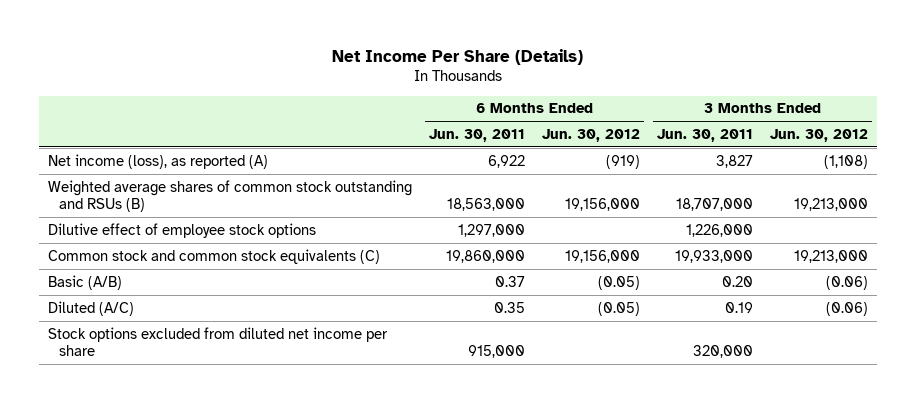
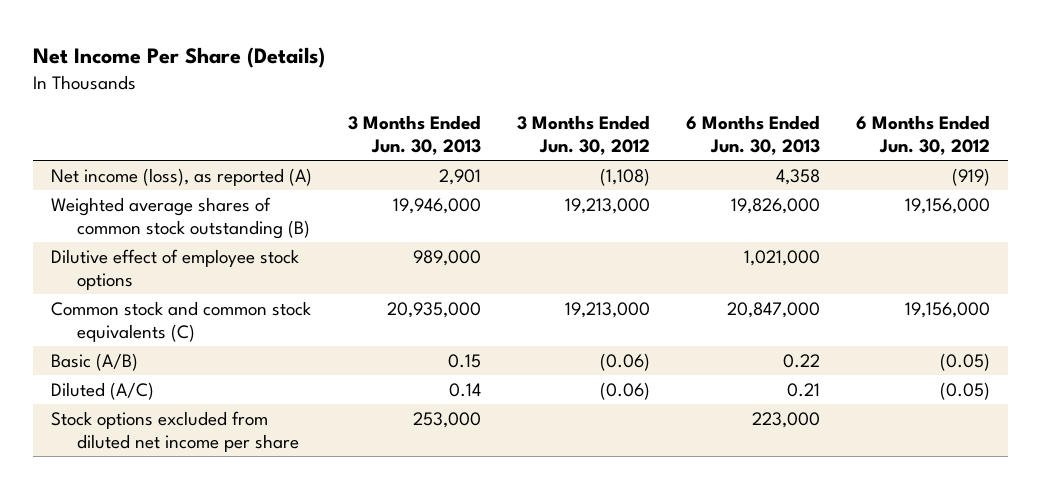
[429,129,526,143] Jun. 30, 2011 -> none
[657,129,754,143] Jun. 30, 2011 -> none
none -> [348,115,482,156] 3 Months Ended Jun. 30, 2013
none -> [686,115,821,156] 6 Months Ended Jun. 30, 2013
[47,179,412,213] Weighted average shares of common stock outstanding and RSUs (B) -> [51,196,310,239] Weighted average shares of common stock outstanding (B)

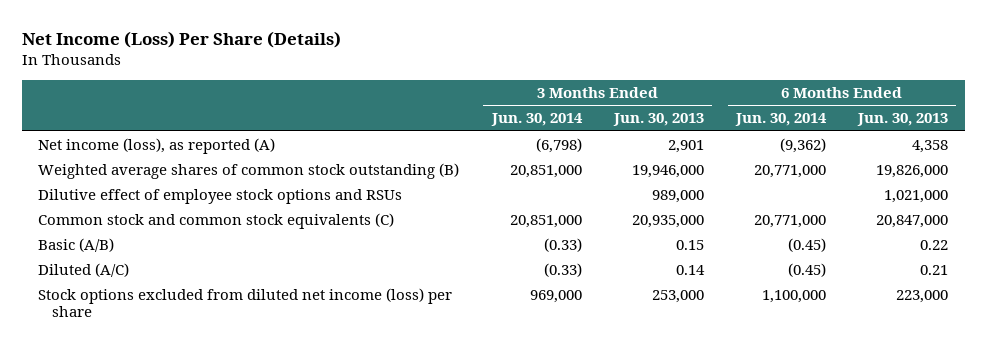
[33,47,326,69] Net Income Per Share (Details) -> [22,31,342,49] Net Income (Loss) Per Share (Details)
[517,115,651,156] 3 Months Ended Jun. 30, 2012 -> none
[856,115,991,156] 6 Months Ended Jun. 30, 2012 -> none
none -> [490,113,583,127] Jun. 30, 2014
none -> [735,113,828,127] Jun. 30, 2014
[51,248,300,290] Dilutive effect of employee stock options -> [38,189,403,205] Dilutive effect of employee stock options and RSUs
[51,410,299,452] Stock options excluded from diluted net income per share -> [38,288,453,318] Stock options excluded from diluted net income (loss) per share

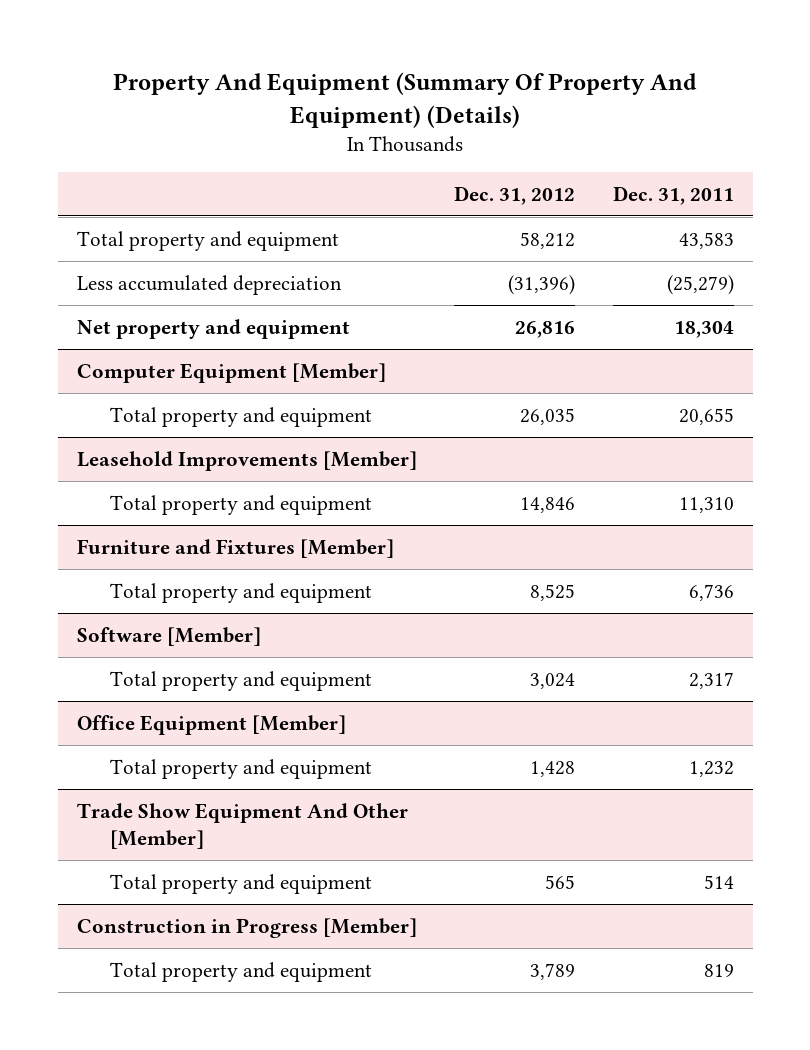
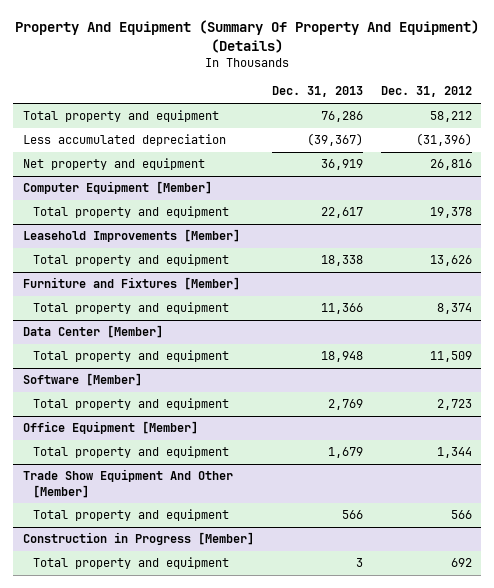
[612,185,734,205] Dec. 31, 2011 -> none
none -> [271,86,363,98] Dec. 31, 2013
[520,407,576,425] 26,035 -> [429,207,472,219] 19,378
[520,496,576,513] 14,846 -> [429,255,472,267] 13,626
[530,583,576,601] 8,525 -> [436,303,472,315] 8,374
none -> [22,325,163,339] Data Center [Member]
none -> [32,350,229,363] Total property and equipment
[530,672,576,689] 3,024 -> [436,399,472,411] 2,723
[530,760,576,777] 1,428 -> [436,447,472,459] 1,344
[545,874,576,889] 565 -> [450,510,472,520] 566
[530,962,576,980] 3,789 -> [450,558,472,568] 692

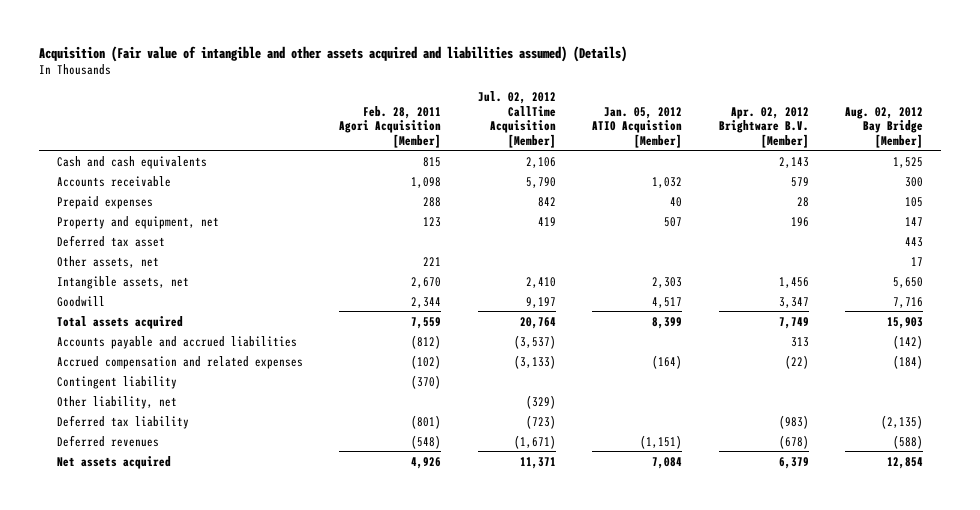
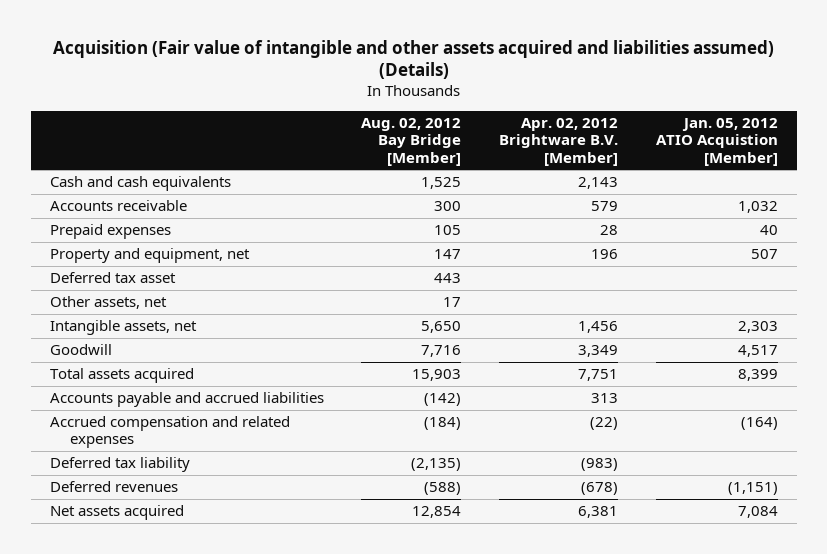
[339,105,442,148] Feb. 28, 2011 Agori Acquisition [Member] -> none
[477,91,556,148] Jul. 02, 2012 CallTime Acquisition [Member] -> none
[778,296,809,308] 3,347 -> [578,345,619,358] 3,349
[778,316,809,329] 7,749 -> [578,369,619,382] 7,751
[56,375,177,389] Contingent liability -> none
[56,395,177,409] Other liability, net -> none
[778,456,809,469] 6,379 -> [578,506,619,519] 6,381

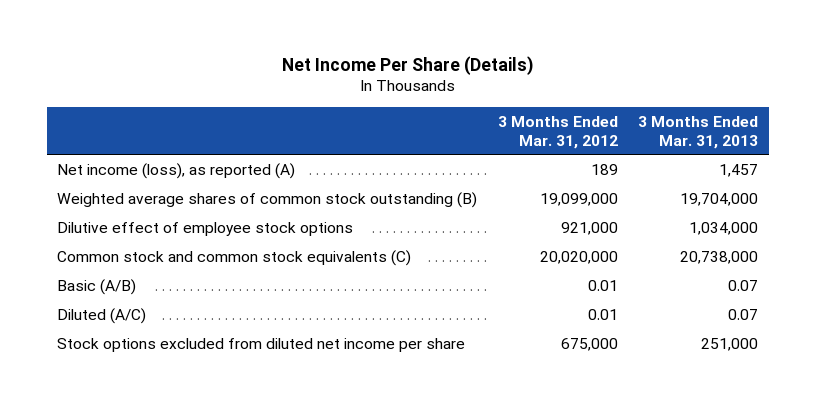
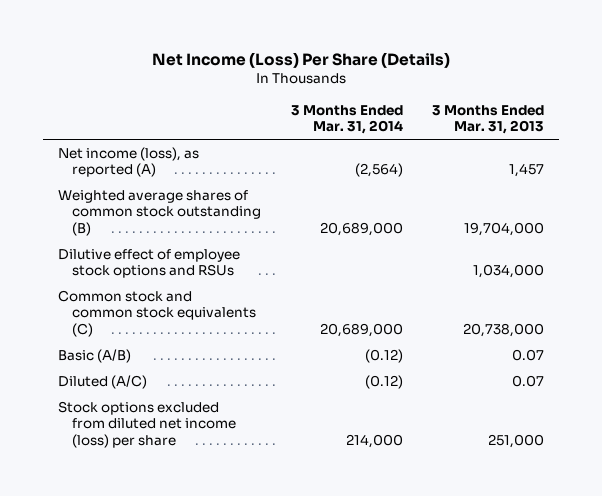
[281,55,534,75] Net Income Per Share (Details) -> [152,51,451,68] Net Income (Loss) Per Share (Details)
[497,115,618,149] 3 Months Ended Mar. 31, 2012 -> none
none -> [290,104,403,135] 3 Months Ended Mar. 31, 2014
[57,221,354,236] Dilutive effect of employee stock options -> [58,248,241,279] Dilutive effect of employee stock options and RSUs
[57,337,466,352] Stock options excluded from diluted net income per share -> [58,400,237,448] Stock options excluded from diluted net income (loss) per share

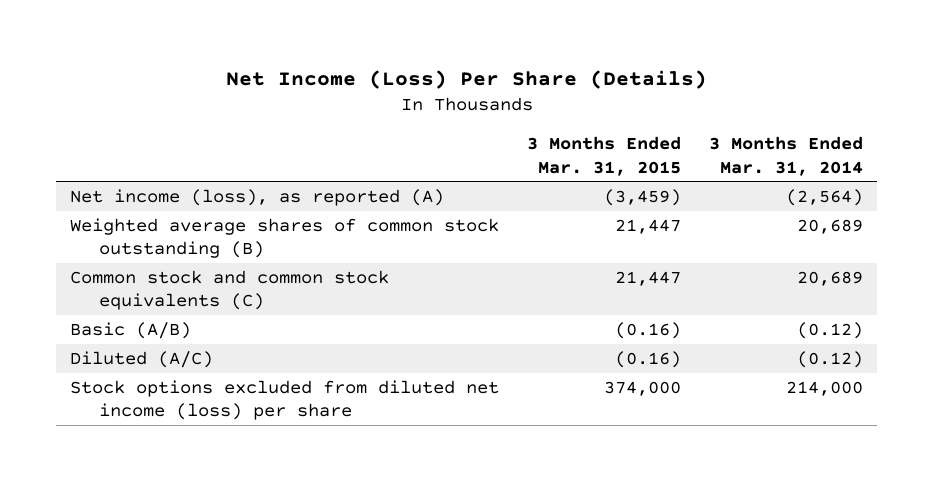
[432,104,545,135] 3 Months Ended Mar. 31, 2013 -> none
none -> [527,136,682,176] 3 Months Ended Mar. 31, 2015
[58,248,241,279] Dilutive effect of employee stock options and RSUs -> none
[319,221,403,236] 20,689,000 -> [797,218,864,234] 20,689
[319,322,403,337] 20,689,000 -> [797,270,864,286] 20,689

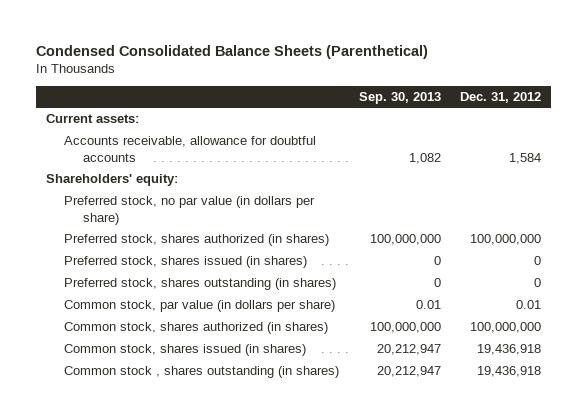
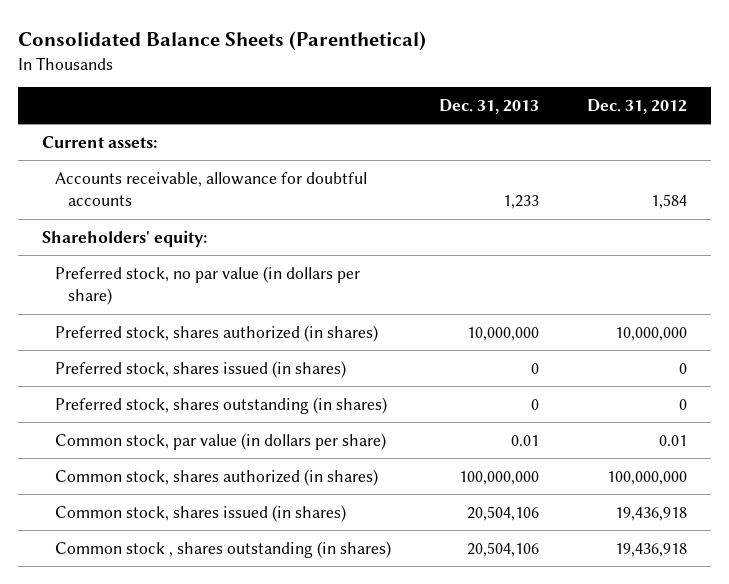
[36,44,429,59] Condensed Consolidated Balance Sheets (Parenthetical) -> [18,30,427,51] Consolidated Balance Sheets (Parenthetical)
[358,92,441,105] Sep. 30, 2013 -> none
none -> [438,98,539,114] Dec. 31, 2013
[470,234,542,246] 100,000,000 -> [614,326,687,341] 10,000,000

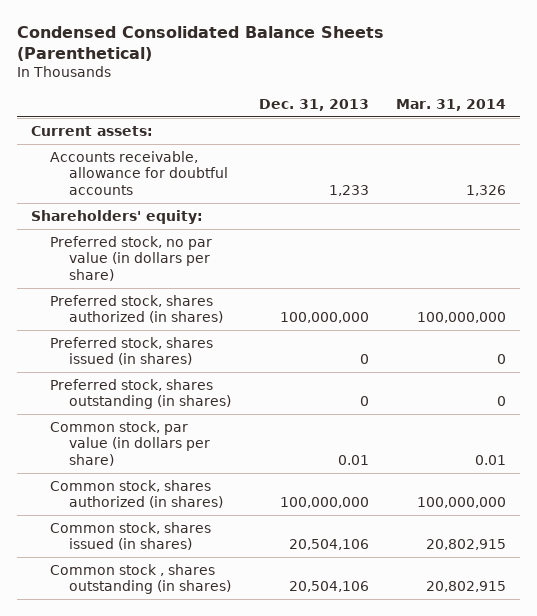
[18,30,427,51] Consolidated Balance Sheets (Parenthetical) -> [17,26,385,62] Condensed Consolidated Balance Sheets (Parenthetical)
[586,98,687,114] Dec. 31, 2012 -> none
none -> [396,98,507,111] Mar. 31, 2014
[466,326,539,341] 10,000,000 -> [279,312,369,324] 100,000,000

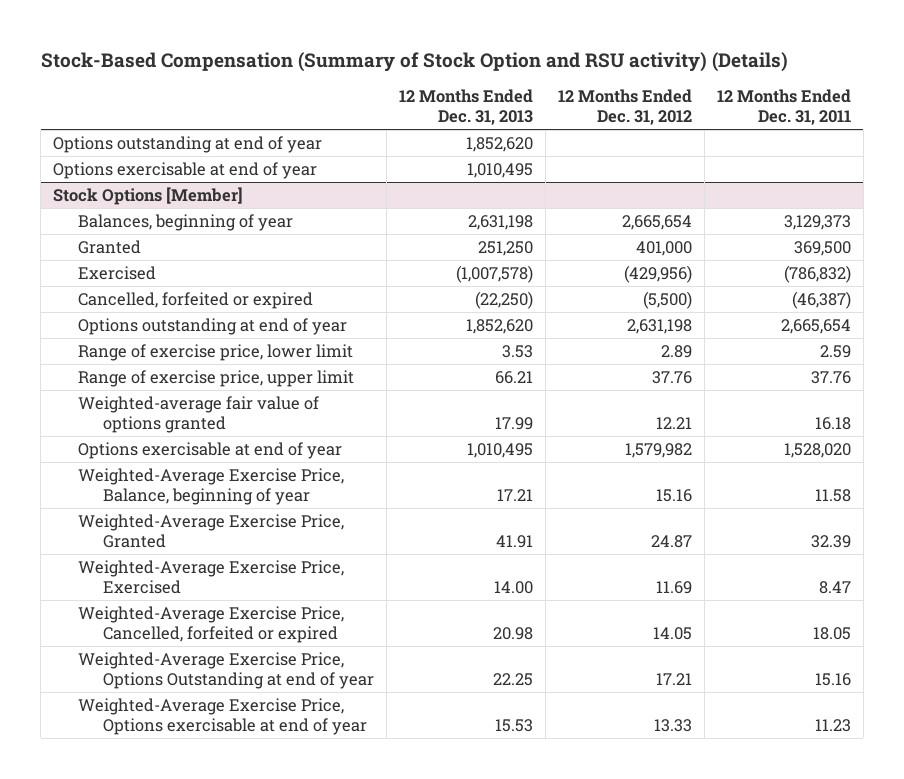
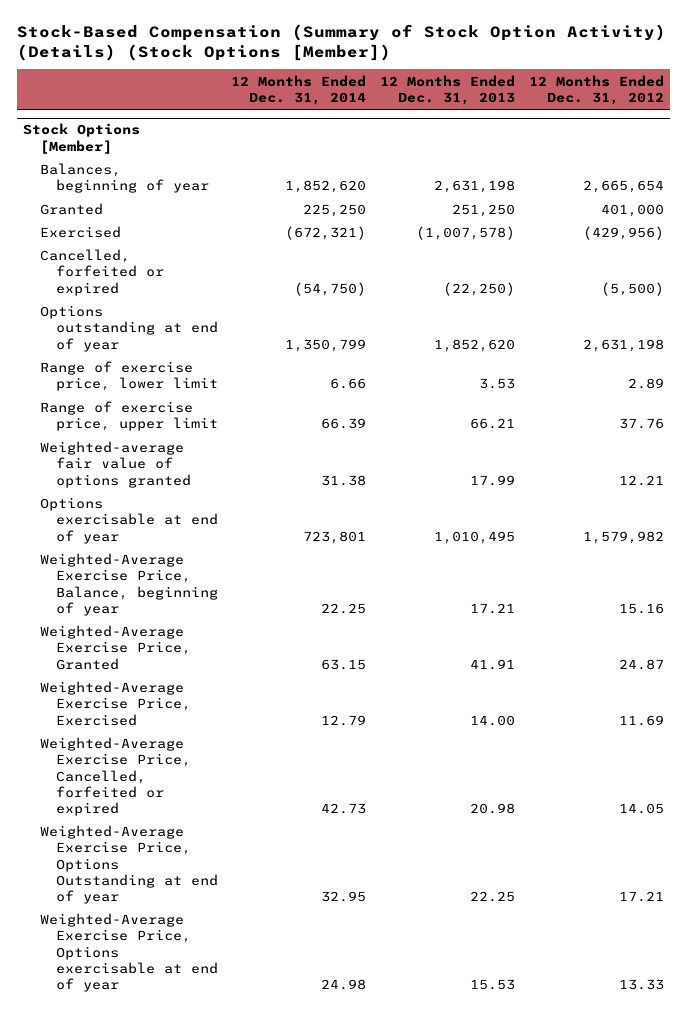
[40,51,788,72] Stock-Based Compensation (Summary of Stock Option and RSU activity) (Details) -> [16,23,666,61] Stock-Based Compensation (Summary of Stock Option Activity) (Details) (Stock Options [Member])
[716,89,851,126] 12 Months Ended Dec. 31, 2011 -> none
none -> [231,74,367,105] 12 Months Ended Dec. 31, 2014
[53,135,323,153] Options outstanding at end of year -> none
[53,161,318,179] Options exercisable at end of year -> none

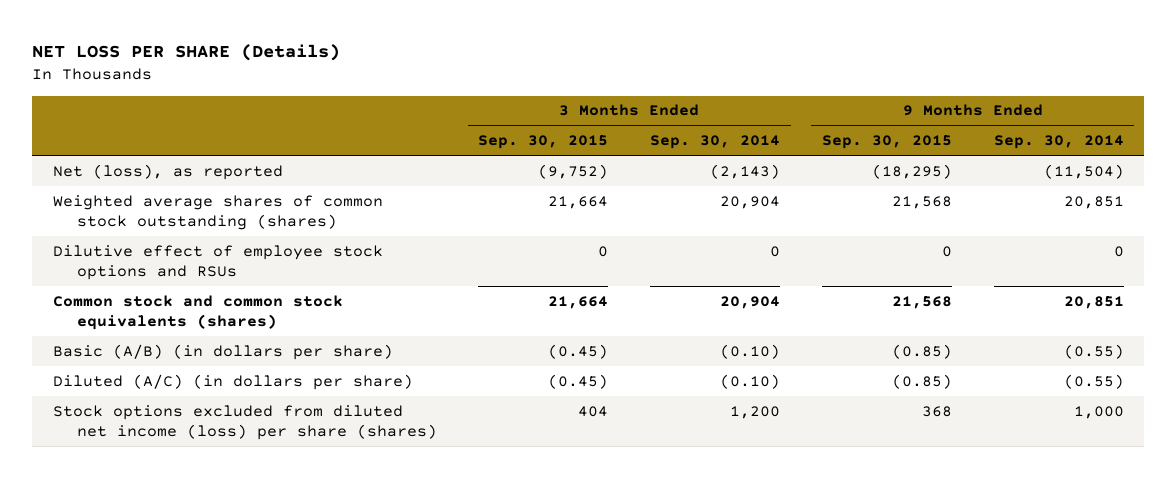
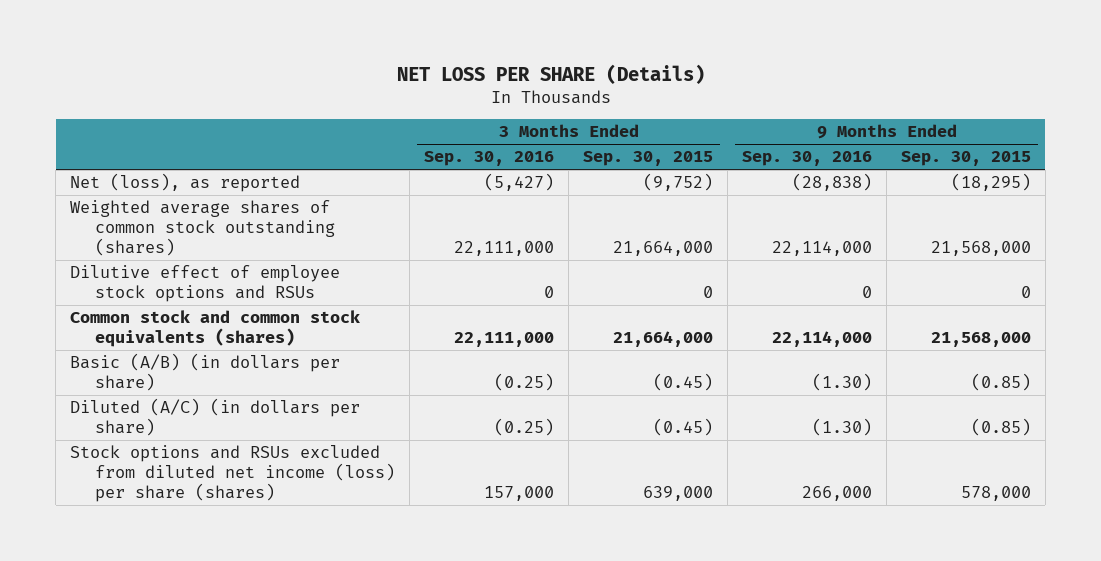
[650,135,781,150] Sep. 30, 2014 -> none
[993,135,1124,150] Sep. 30, 2014 -> none
none -> [424,151,555,167] Sep. 30, 2016
none -> [742,151,873,167] Sep. 30, 2016
[548,195,609,209] 21,664 -> [613,241,714,257] 21,664,000
[891,195,952,209] 21,568 -> [930,241,1031,257] 21,568,000
[548,295,609,309] 21,664 -> [613,331,714,348] 21,664,000
[891,295,952,309] 21,568 -> [930,332,1031,348] 21,568,000
[52,404,437,440] Stock options excluded from diluted net income (loss) per share (shares) -> [70,445,396,503] Stock options and RSUs excluded from diluted net income (loss) per share (shares)
[578,405,609,417] 404 -> [643,486,714,502] 639,000
[921,405,952,417] 368 -> [960,486,1031,502] 578,000

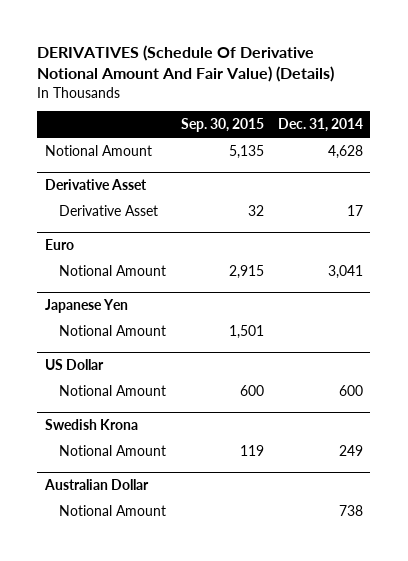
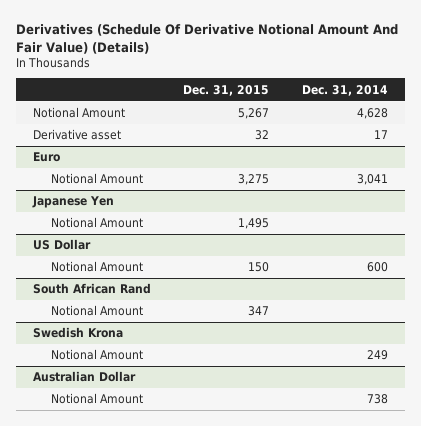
[37,45,335,83] DERIVATIVES (Schedule Of Derivative Notional Amount And Fair Value) (Details) -> [16,23,399,54] Derivatives (Schedule Of Derivative Notional Amount And Fair Value) (Details)
[180,118,264,133] Sep. 30, 2015 -> none
none -> [183,84,270,96] Dec. 31, 2015
[44,179,147,191] Derivative Asset -> none
[58,204,158,216] Derivative Asset -> [32,129,121,141] Derivative asset
none -> [32,283,151,295] South African Rand
none -> [50,305,143,317] Notional Amount

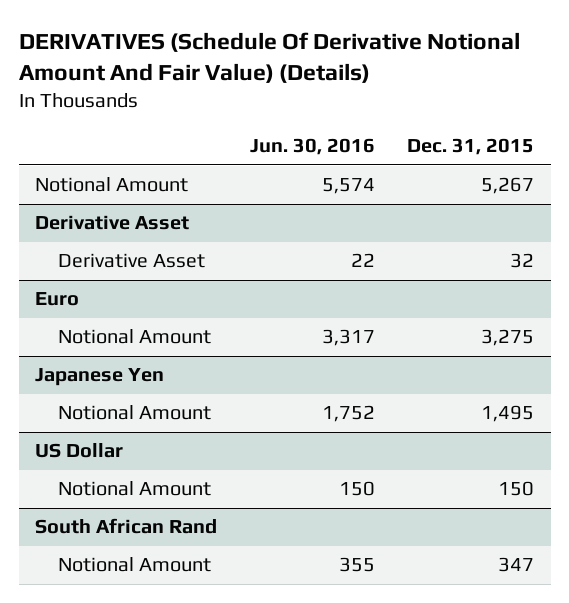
[16,23,399,54] Derivatives (Schedule Of Derivative Notional Amount And Fair Value) (Details) -> [18,32,520,84] DERIVATIVES (Schedule Of Derivative Notional Amount And Fair Value) (Details)
[302,84,389,96] Dec. 31, 2014 -> none
none -> [249,138,375,156] Jun. 30, 2016
none -> [34,215,189,231] Derivative Asset
[32,129,121,141] Derivative asset -> [57,253,205,269] Derivative Asset
[32,327,123,339] Swedish Krona -> none
[50,349,143,361] Notional Amount -> none
[32,371,136,383] Australian Dollar -> none
[50,393,143,405] Notional Amount -> none

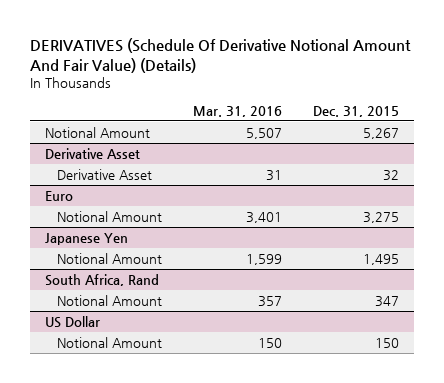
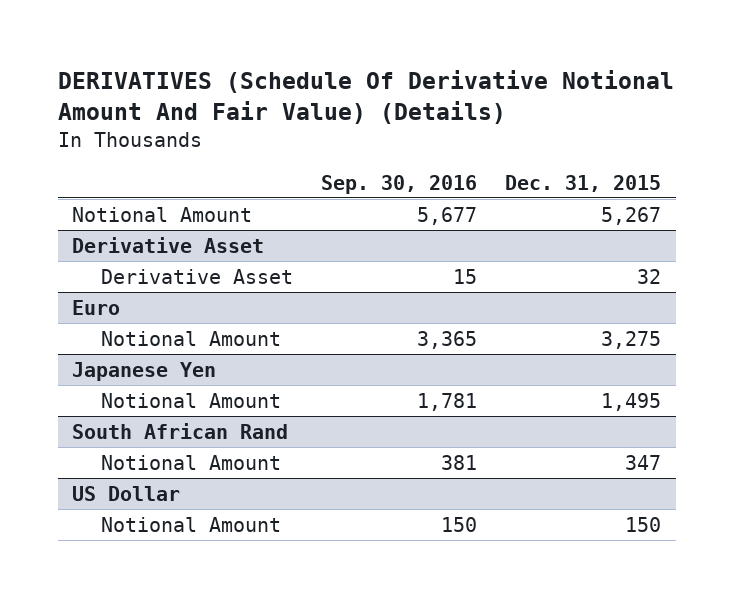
[192,105,282,117] Mar. 31, 2016 -> none
none -> [321,174,478,194] Sep. 30, 2016
[45,274,160,287] South Africa, Rand -> [72,422,289,439] South African Rand

